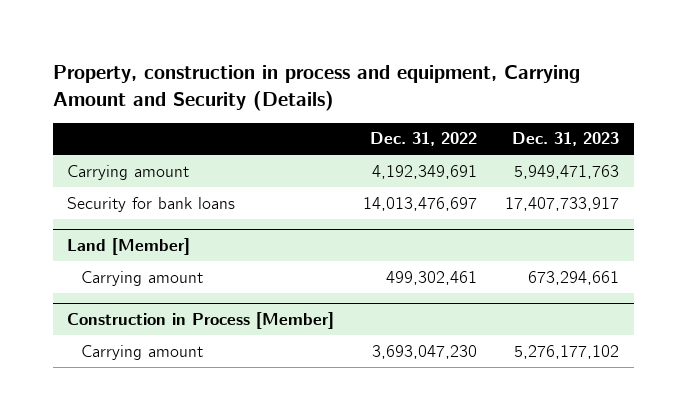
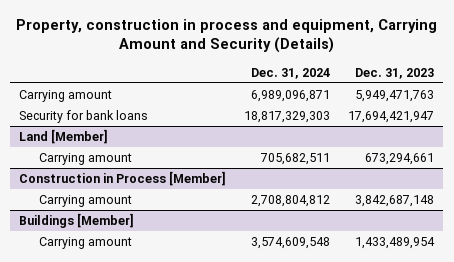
[369,132,477,147] Dec. 31, 2022 -> none
none -> [251,67,331,79] Dec. 31, 2024
[505,196,620,211] 17,407,733,917 -> [348,110,435,123] 17,694,421,947
[514,344,620,359] 5,276,177,102 -> [355,194,435,207] 3,842,687,148
none -> [19,212,135,228] Buildings [Member]
none -> [38,236,132,249] Carrying amount

